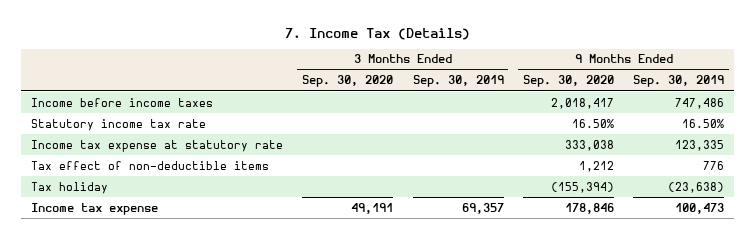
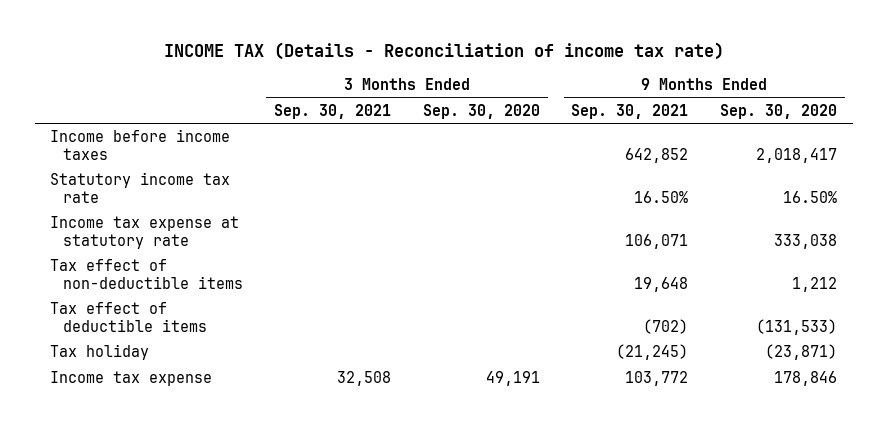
[284,27,470,40] 7. Income Tax (Details) -> [163,42,724,61] INCOME TAX (Details - Reconciliation of income tax rate)
[412,75,504,88] Sep. 30, 2019 -> none
[633,75,725,88] Sep. 30, 2019 -> none
none -> [274,103,392,119] Sep. 30, 2021
none -> [571,103,689,119] Sep. 30, 2021
none -> [50,302,207,332] Tax effect of deductible items
[551,181,615,193] (155,394) -> [765,344,838,361] (23,871)

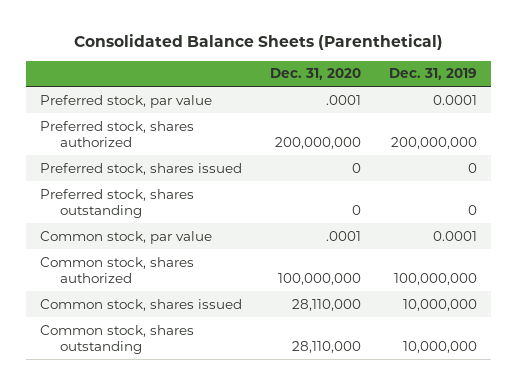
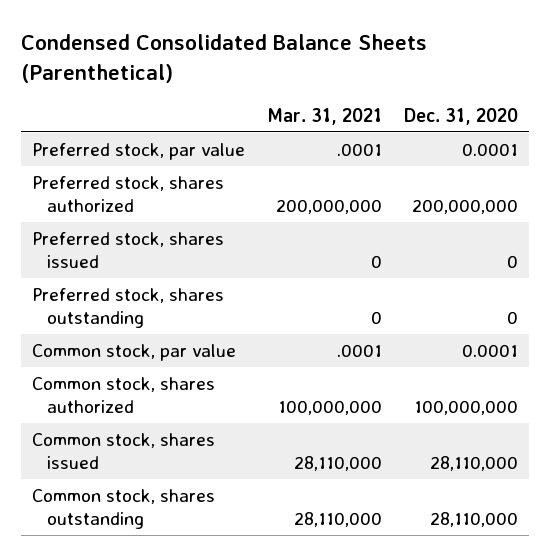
[73,34,443,51] Consolidated Balance Sheets (Parenthetical) -> [20,34,427,83] Condensed Consolidated Balance Sheets (Parenthetical)
[389,68,478,81] Dec. 31, 2019 -> none
none -> [266,107,382,125] Mar. 31, 2021
[326,94,362,105] .0001 -> [461,142,518,156] 0.0001
[326,230,362,241] .0001 -> [461,343,518,357] 0.0001

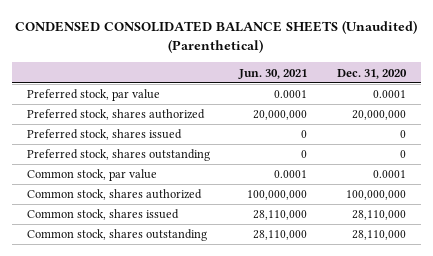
[20,34,427,83] Condensed Consolidated Balance Sheets (Parenthetical) -> [15,19,418,54] CONDENSED CONSOLIDATED BALANCE SHEETS (Unaudited) (Parenthetical)
[266,107,382,125] Mar. 31, 2021 -> none
none -> [238,68,308,79] Jun. 30, 2021
[411,199,518,215] 200,000,000 -> [351,110,406,121] 20,000,000

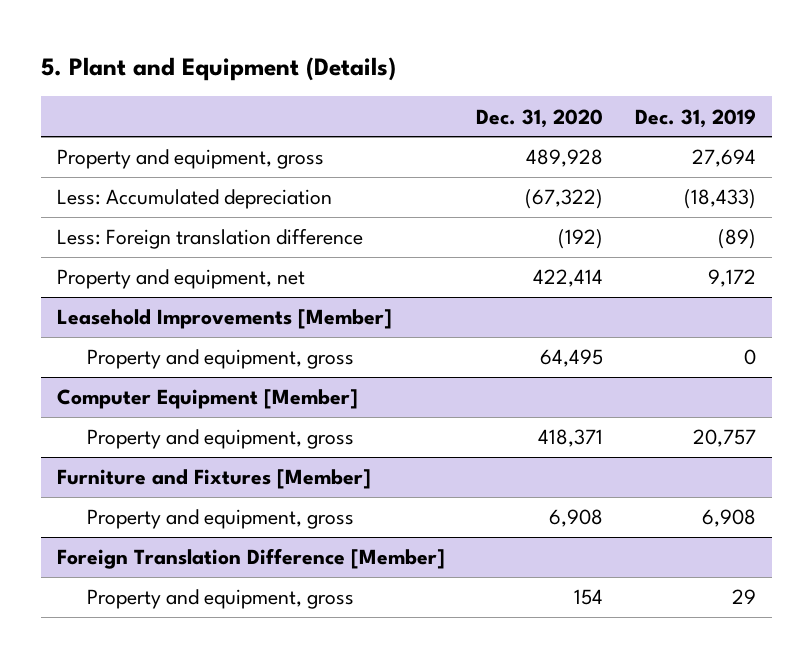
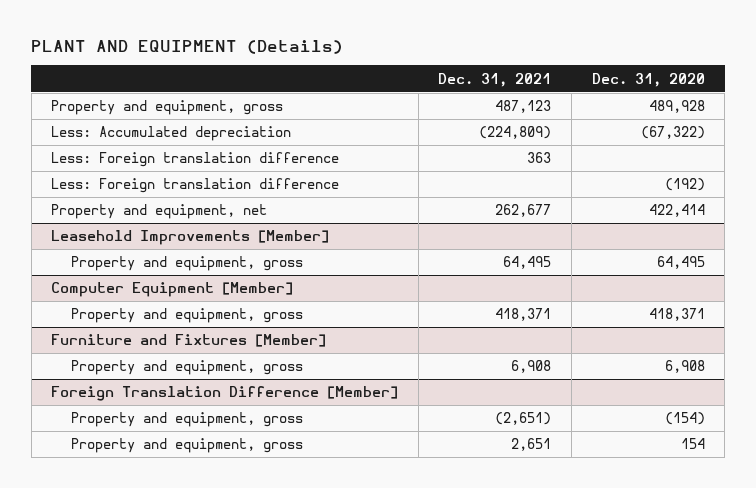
[40,56,396,81] 5. Plant and Equipment (Details) -> [31,39,344,54] PLANT AND EQUIPMENT (Details)
[634,108,756,128] Dec. 31, 2019 -> none
none -> [438,72,552,87] Dec. 31, 2021
none -> [51,152,340,168] Less: Foreign translation difference
none -> [71,412,304,428] Property and equipment, gross

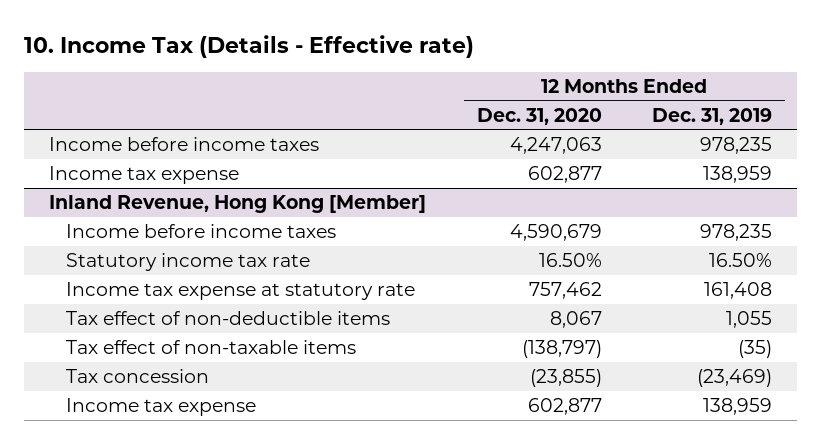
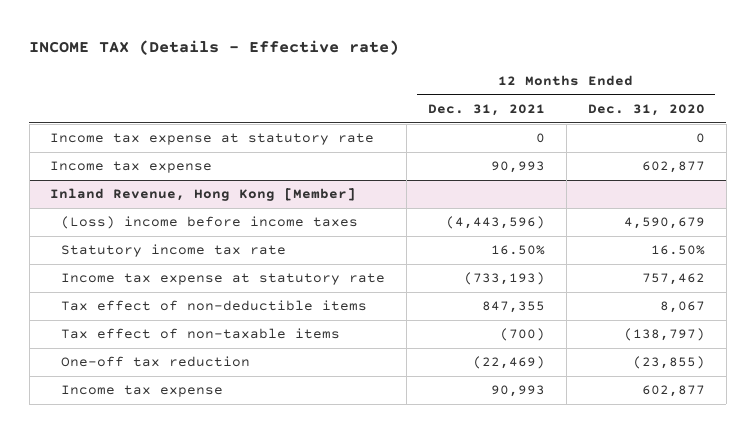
[23,35,474,59] 10. Income Tax (Details - Effective rate) -> [29,39,400,55] INCOME TAX (Details - Effective rate)
[652,107,773,125] Dec. 31, 2019 -> none
none -> [427,103,545,116] Dec. 31, 2021
[49,136,320,151] Income before income taxes -> none
none -> [50,133,375,146] Income tax expense at statutory rate
[66,223,337,238] Income before income taxes -> [61,216,359,230] (Loss) income before income taxes
[66,368,210,383] Tax concession -> [61,356,251,368] One-off tax reduction

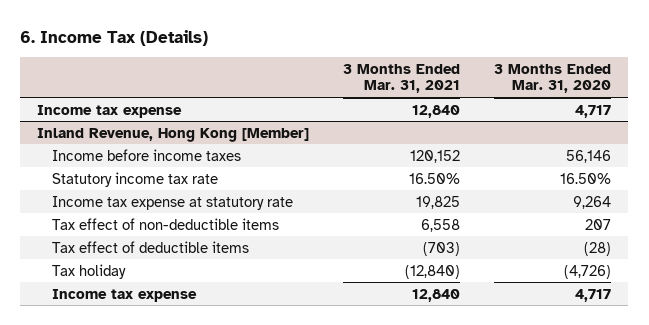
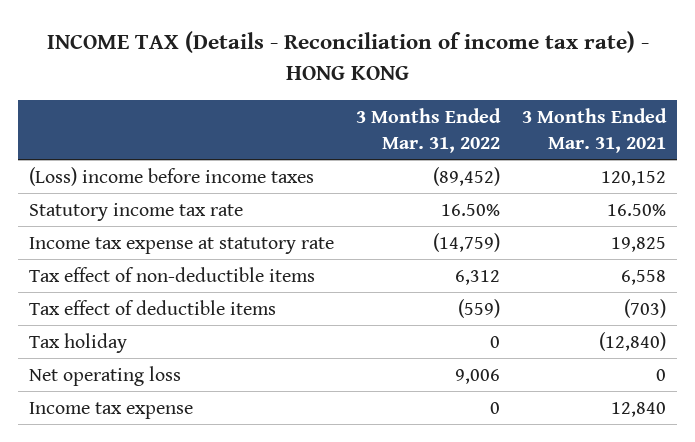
[20,29,209,46] 6. Income Tax (Details) -> [46,30,649,80] INCOME TAX (Details - Reconciliation of income tax rate) - HONG KONG
[494,63,612,94] 3 Months Ended Mar. 31, 2020 -> none
none -> [356,107,502,153] 3 Months Ended Mar. 31, 2022
[37,104,183,118] Income tax expense -> none
[37,127,310,142] Inland Revenue, Hong Kong [Member] -> none
[52,148,242,161] Income before income taxes -> [28,166,314,186] (Loss) income before income taxes
none -> [28,365,181,386] Net operating loss

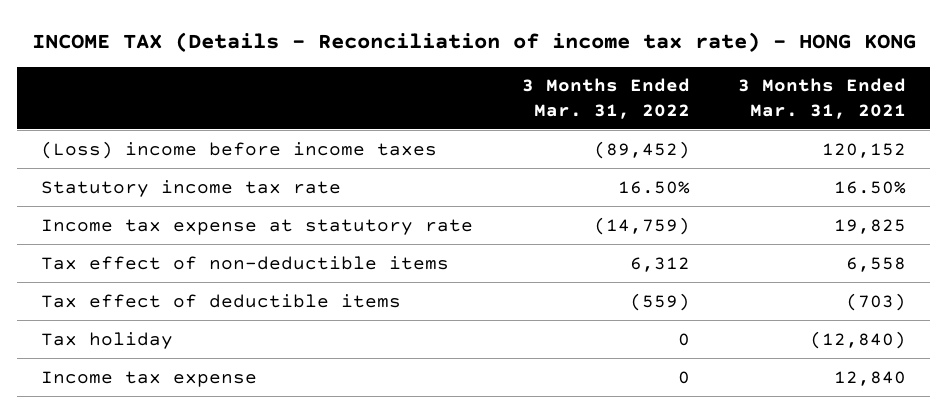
[28,365,181,386] Net operating loss -> none

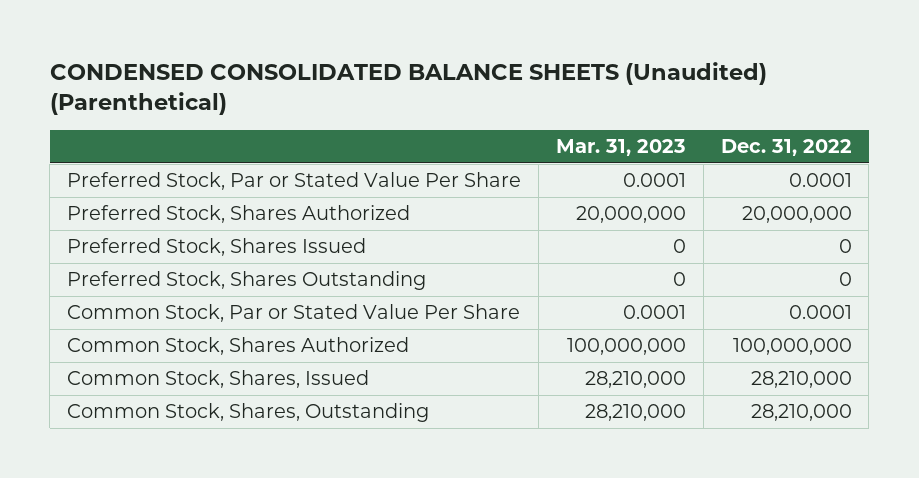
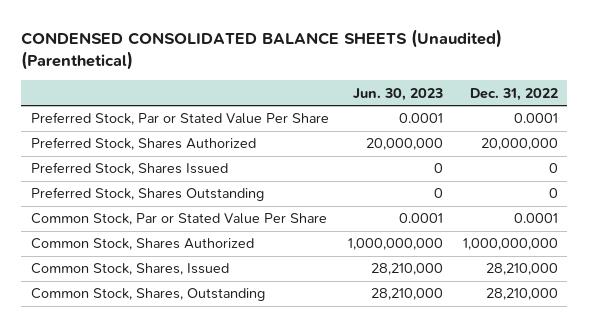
[555,139,686,157] Mar. 31, 2023 -> none
none -> [353,87,444,101] Jun. 30, 2023
[732,338,852,356] 100,000,000 -> [462,238,558,251] 1,000,000,000

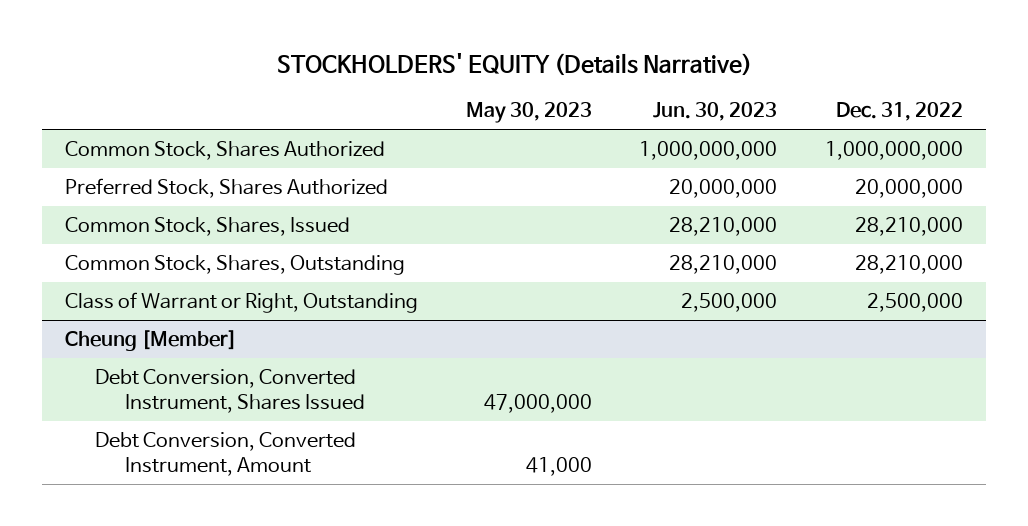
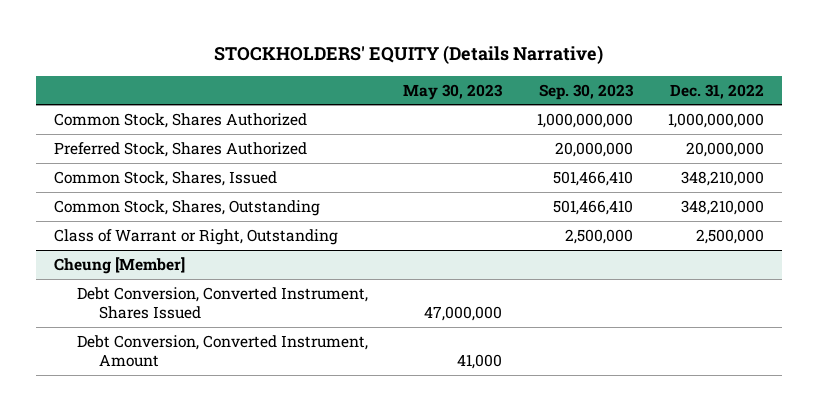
[653,102,778,122] Jun. 30, 2023 -> none
none -> [539,83,635,100] Sep. 30, 2023
[854,216,963,236] 28,210,000 -> [681,170,765,186] 348,210,000
[854,254,963,274] 28,210,000 -> [681,199,765,215] 348,210,000

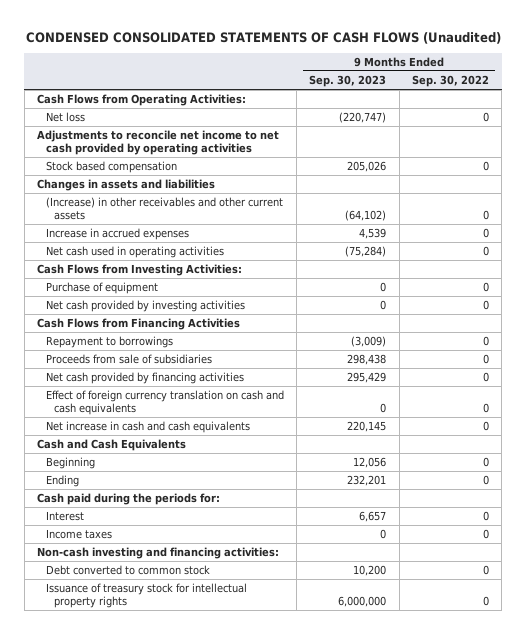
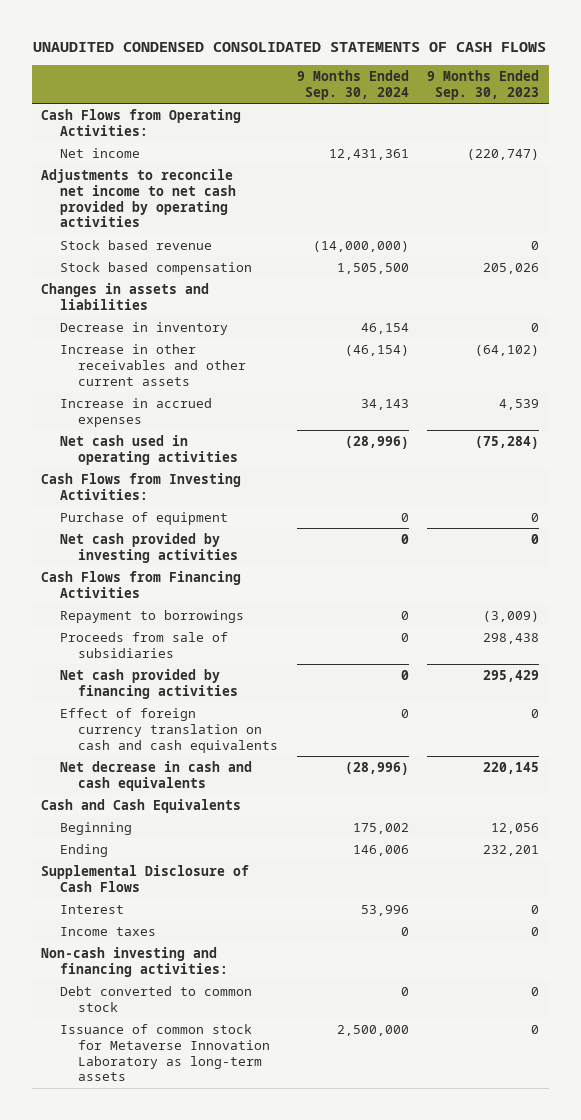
[26,31,502,44] CONDENSED CONSOLIDATED STATEMENTS OF CASH FLOWS (Unaudited) -> [33,42,547,53] UNAUDITED CONDENSED CONSOLIDATED STATEMENTS OF CASH FLOWS
[411,75,489,88] Sep. 30, 2022 -> none
none -> [296,69,409,100] 9 Months Ended Sep. 30, 2024
[45,112,85,123] Net loss -> [59,147,140,158] Net income
none -> [59,239,212,250] Stock based revenue
none -> [59,321,228,335] Decrease in inventory
[45,197,283,221] (Increase) in other receivables and other current assets -> [59,343,247,386] Increase in other receivables and other current assets
[45,421,250,434] Net increase in cash and cash equivalents -> [59,760,252,791] Net decrease in cash and cash equivalents
[37,493,221,506] Cash paid during the periods for: -> none
none -> [41,864,250,892] Supplemental Disclosure of Cash Flows
[359,511,387,523] 6,657 -> [531,904,540,914] 0
[45,583,247,609] Issuance of treasury stock for intellectual property rights -> none
[353,565,387,577] 10,200 -> [531,986,540,996] 0
none -> [59,1023,271,1082] Issuance of common stock for Metaverse Innovation Laboratory as long-term assets

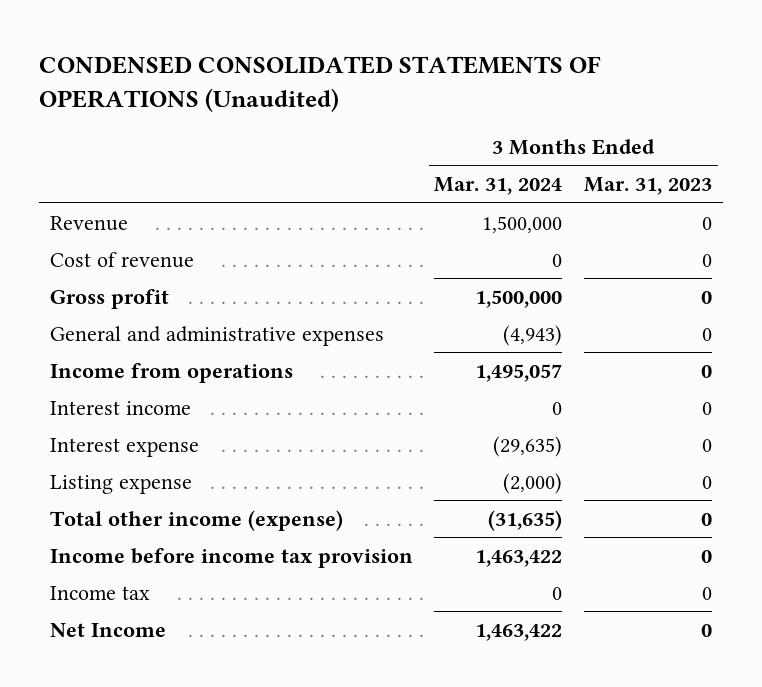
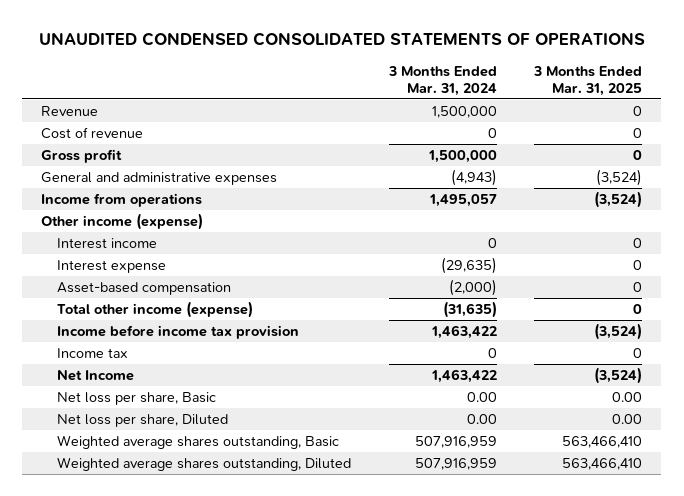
[38,55,601,112] CONDENSED CONSOLIDATED STATEMENTS OF OPERATIONS (Unaudited) -> [38,32,645,47] UNAUDITED CONDENSED CONSOLIDATED STATEMENTS OF OPERATIONS
[584,177,713,196] Mar. 31, 2023 -> none
none -> [533,65,643,96] 3 Months Ended Mar. 31, 2025
none -> [41,213,204,231] Other income (expense)
[49,474,192,494] Listing expense -> none
none -> [56,282,231,296] Asset-based compensation
none -> [56,392,216,406] Net loss per share, Basic
none -> [56,414,228,428] Net loss per share, Diluted
none -> [56,435,339,450] Weighted average shares outstanding, Basic
none -> [56,457,351,472] Weighted average shares outstanding, Diluted

